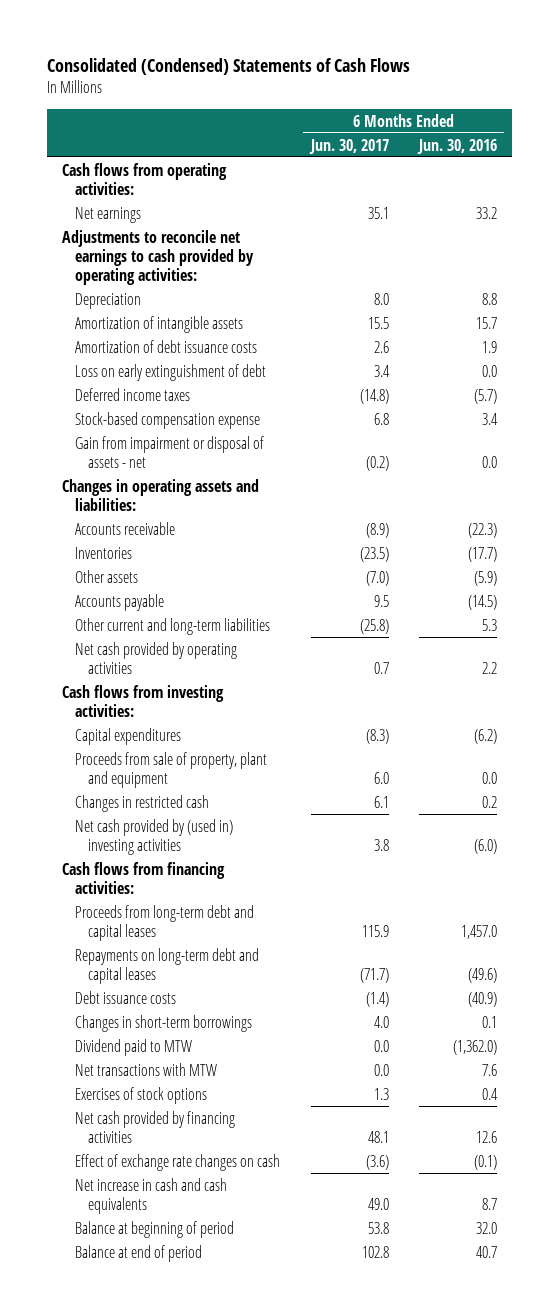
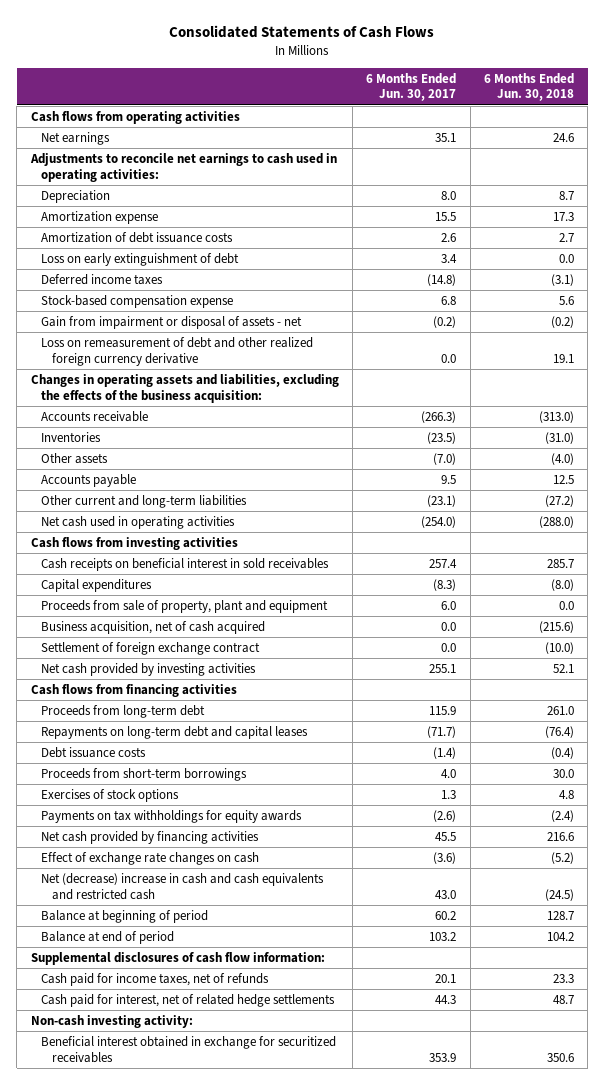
[47,57,411,75] Consolidated (Condensed) Statements of Cash Flows -> [169,25,435,39] Consolidated Statements of Cash Flows
[416,138,497,154] Jun. 30, 2016 -> none
none -> [483,72,574,102] 6 Months Ended Jun. 30, 2018
[62,162,228,195] Cash flows from operating activities: -> [30,111,240,125] Cash flows from operating activities
[62,229,255,285] Adjustments to reconcile net earnings to cash provided by operating activities: -> [29,153,337,182] Adjustments to reconcile net earnings to cash used in operating activities:
[75,315,244,333] Amortization of intangible assets -> [41,211,159,225] Amortization expense
none -> [41,337,314,366] Loss on remeasurement of debt and other realized foreign currency derivative
[62,478,260,511] Changes in operating assets and liabilities: -> [30,374,339,403] Changes in operating assets and liabilities, excluding the effects of the business acquisition:
[365,522,389,538] (8.9) -> [421,411,457,424] (266.3)
[359,618,389,634] (25.8) -> [427,495,457,508] (23.1)
[75,641,238,674] Net cash provided by operating activities -> [41,516,236,530] Net cash used in operating activities
[373,661,389,674] 0.7 -> [421,516,457,529] (254.0)
[62,684,225,717] Cash flows from investing activities: -> [30,537,238,551] Cash flows from investing activities
none -> [41,558,330,572] Cash receipts on beneficial interest in sold receivables
[75,794,210,812] Changes in restricted cash -> none
none -> [41,621,266,635] Business acquisition, net of cash acquired
none -> [41,642,261,656] Settlement of foreign exchange contract
[75,818,234,855] Net cash provided by (used in) investing activities -> [41,663,257,677] Net cash provided by investing activities
[373,838,389,851] 3.8 -> [429,664,457,674] 255.1
[62,861,226,894] Cash flows from financing activities: -> [30,684,237,698] Cash flows from financing activities
[75,904,255,941] Proceeds from long-term debt and capital leases -> [41,705,206,719] Proceeds from long-term debt
[75,1014,253,1032] Changes in short-term borrowings -> none
[75,1038,193,1056] Dividend paid to MTW -> none
[75,1062,218,1076] Net transactions with MTW -> none
none -> [41,768,248,782] Proceeds from short-term borrowings
none -> [41,810,303,824] Payments on tax withholdings for equity awards
[367,1130,389,1143] 48.1 -> [435,832,457,842] 45.5
[75,1177,228,1214] Net increase in cash and cash equivalents -> [41,873,325,900] Net (decrease) increase in cash and cash equivalents and restricted cash
[367,1197,389,1210] 49.0 -> [435,889,457,899] 43.0
[367,1221,389,1234] 53.8 -> [435,911,457,921] 60.2
[361,1245,389,1258] 102.8 -> [429,932,457,942] 103.2
none -> [30,952,325,966] Supplemental disclosures of cash flow information:
none -> [41,973,270,987] Cash paid for income taxes, net of refunds
none -> [41,994,336,1008] Cash paid for interest, net of related hedge settlements
none -> [30,1015,193,1029] Non-cash investing activity:
none -> [41,1036,337,1063] Beneficial interest obtained in exchange for securitized receivables

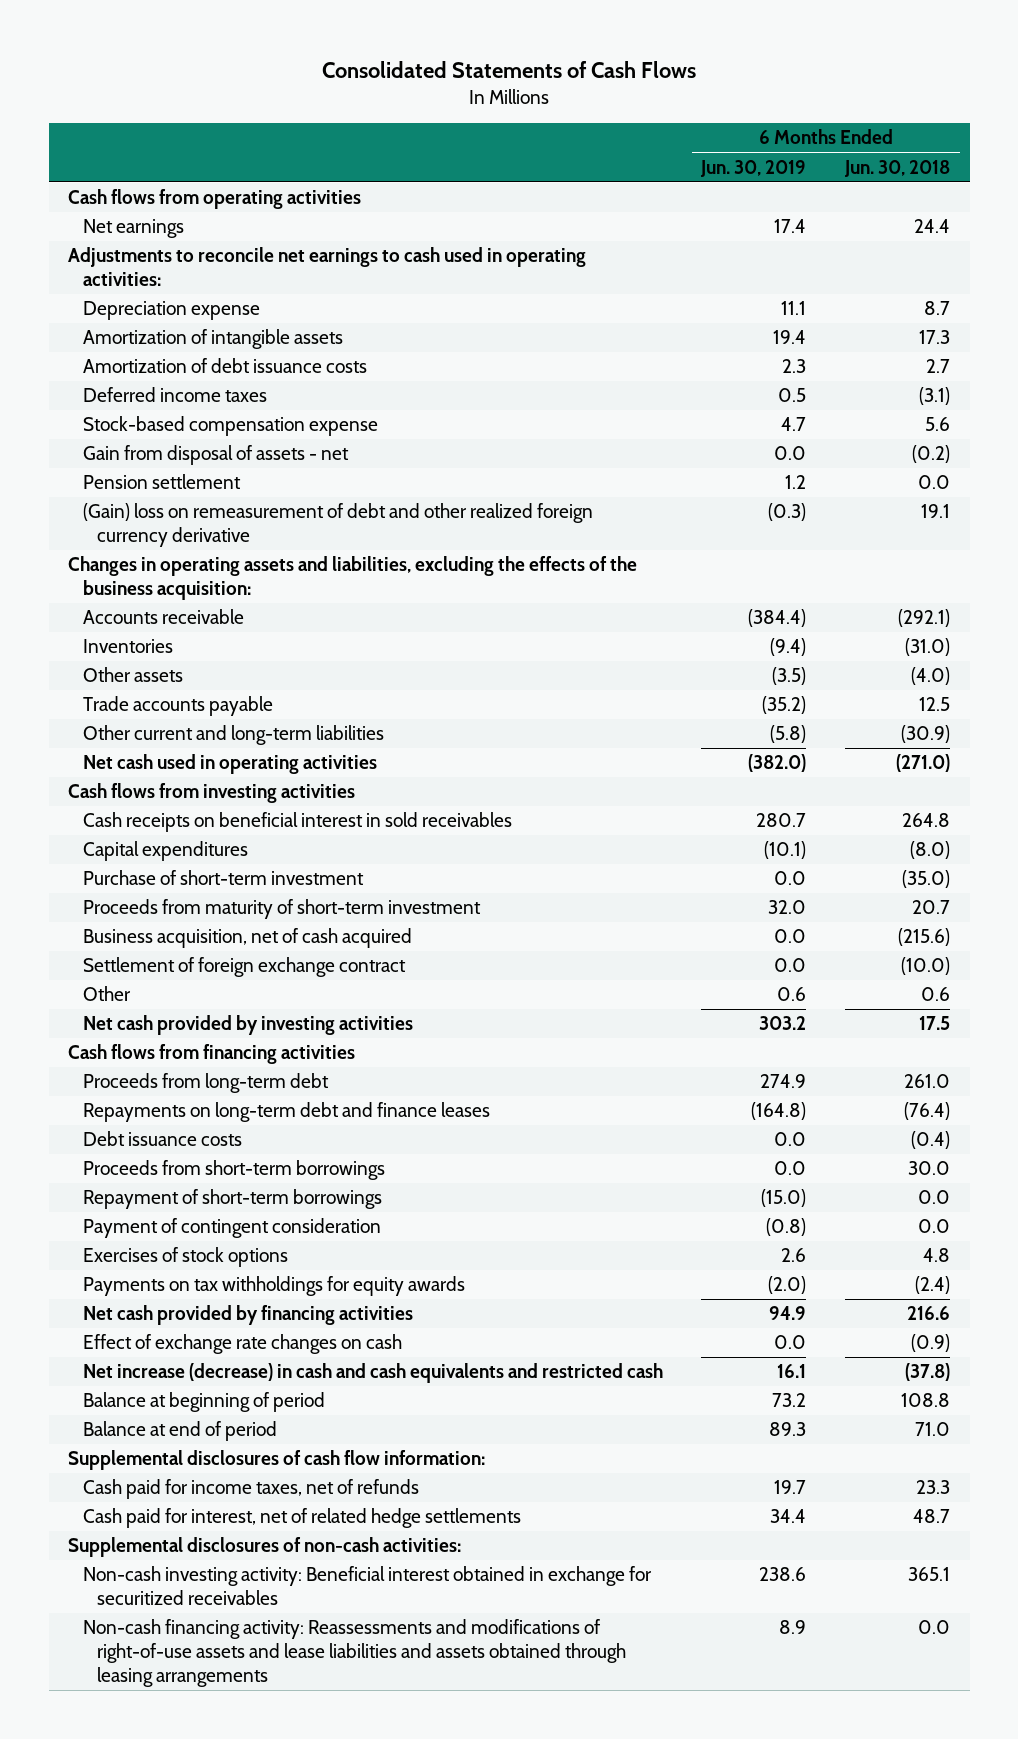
[366,72,457,102] 6 Months Ended Jun. 30, 2017 -> none
none -> [700,159,807,177] Jun. 30, 2019
[552,133,574,143] 24.6 -> [914,219,951,234] 24.4
[41,190,111,204] Depreciation -> [82,301,260,321] Depreciation expense
[41,211,159,225] Amortization expense -> [82,329,343,350] Amortization of intangible assets
[41,253,240,267] Loss on early extinguishment of debt -> none
[41,316,303,330] Gain from impairment or disposal of assets - net -> [82,445,349,466] Gain from disposal of assets - net
none -> [82,474,241,490] Pension settlement
[41,337,314,366] Loss on remeasurement of debt and other realized foreign currency derivative -> [82,503,593,548] (Gain) loss on remeasurement of debt and other realized foreign currency derivative
[538,411,574,424] (313.0) -> [898,609,951,628] (292.1)
[41,474,137,488] Accounts payable -> [82,696,273,717] Trade accounts payable
[544,495,574,508] (27.2) -> [901,725,951,744] (30.9)
[538,516,574,529] (288.0) -> [896,754,951,773] (271.0)
[546,559,574,569] 285.7 -> [902,813,951,828] 264.8
[41,600,329,614] Proceeds from sale of property, plant and equipment -> none
none -> [82,870,364,886] Purchase of short-term investment
none -> [82,899,481,920] Proceeds from maturity of short-term investment
none -> [82,986,131,1002] Other
[552,664,574,674] 52.1 -> [919,1016,951,1031] 17.5
[41,726,309,740] Repayments on long-term debt and capital leases -> [82,1102,490,1123] Repayments on long-term debt and finance leases
none -> [82,1189,382,1210] Repayment of short-term borrowings
none -> [82,1218,381,1239] Payment of contingent consideration
[550,852,574,865] (5.2) -> [911,1334,951,1353] (0.9)
[41,873,325,900] Net (decrease) increase in cash and cash equivalents and restricted cash -> [82,1363,663,1384] Net increase (decrease) in cash and cash equivalents and restricted cash
[544,888,574,901] (24.5) -> [905,1363,951,1382] (37.8)
[546,911,574,921] 128.7 -> [901,1393,951,1408] 108.8
[546,932,574,942] 104.2 -> [915,1422,951,1437] 71.0
[30,1015,193,1029] Non-cash investing activity: -> none
none -> [68,1537,462,1558] Supplemental disclosures of non-cash activities:
[41,1036,337,1063] Beneficial interest obtained in exchange for securitized receivables -> [82,1566,652,1606] Non-cash investing activity: Beneficial interest obtained in exchange for securitized receivables
[546,1052,574,1062] 350.6 -> [908,1567,951,1582] 365.1
none -> [82,1619,627,1688] Non-cash financing activity: Reassessments and modifications of right-of-use assets and lease liabilities and assets obtained through leasing arrangements

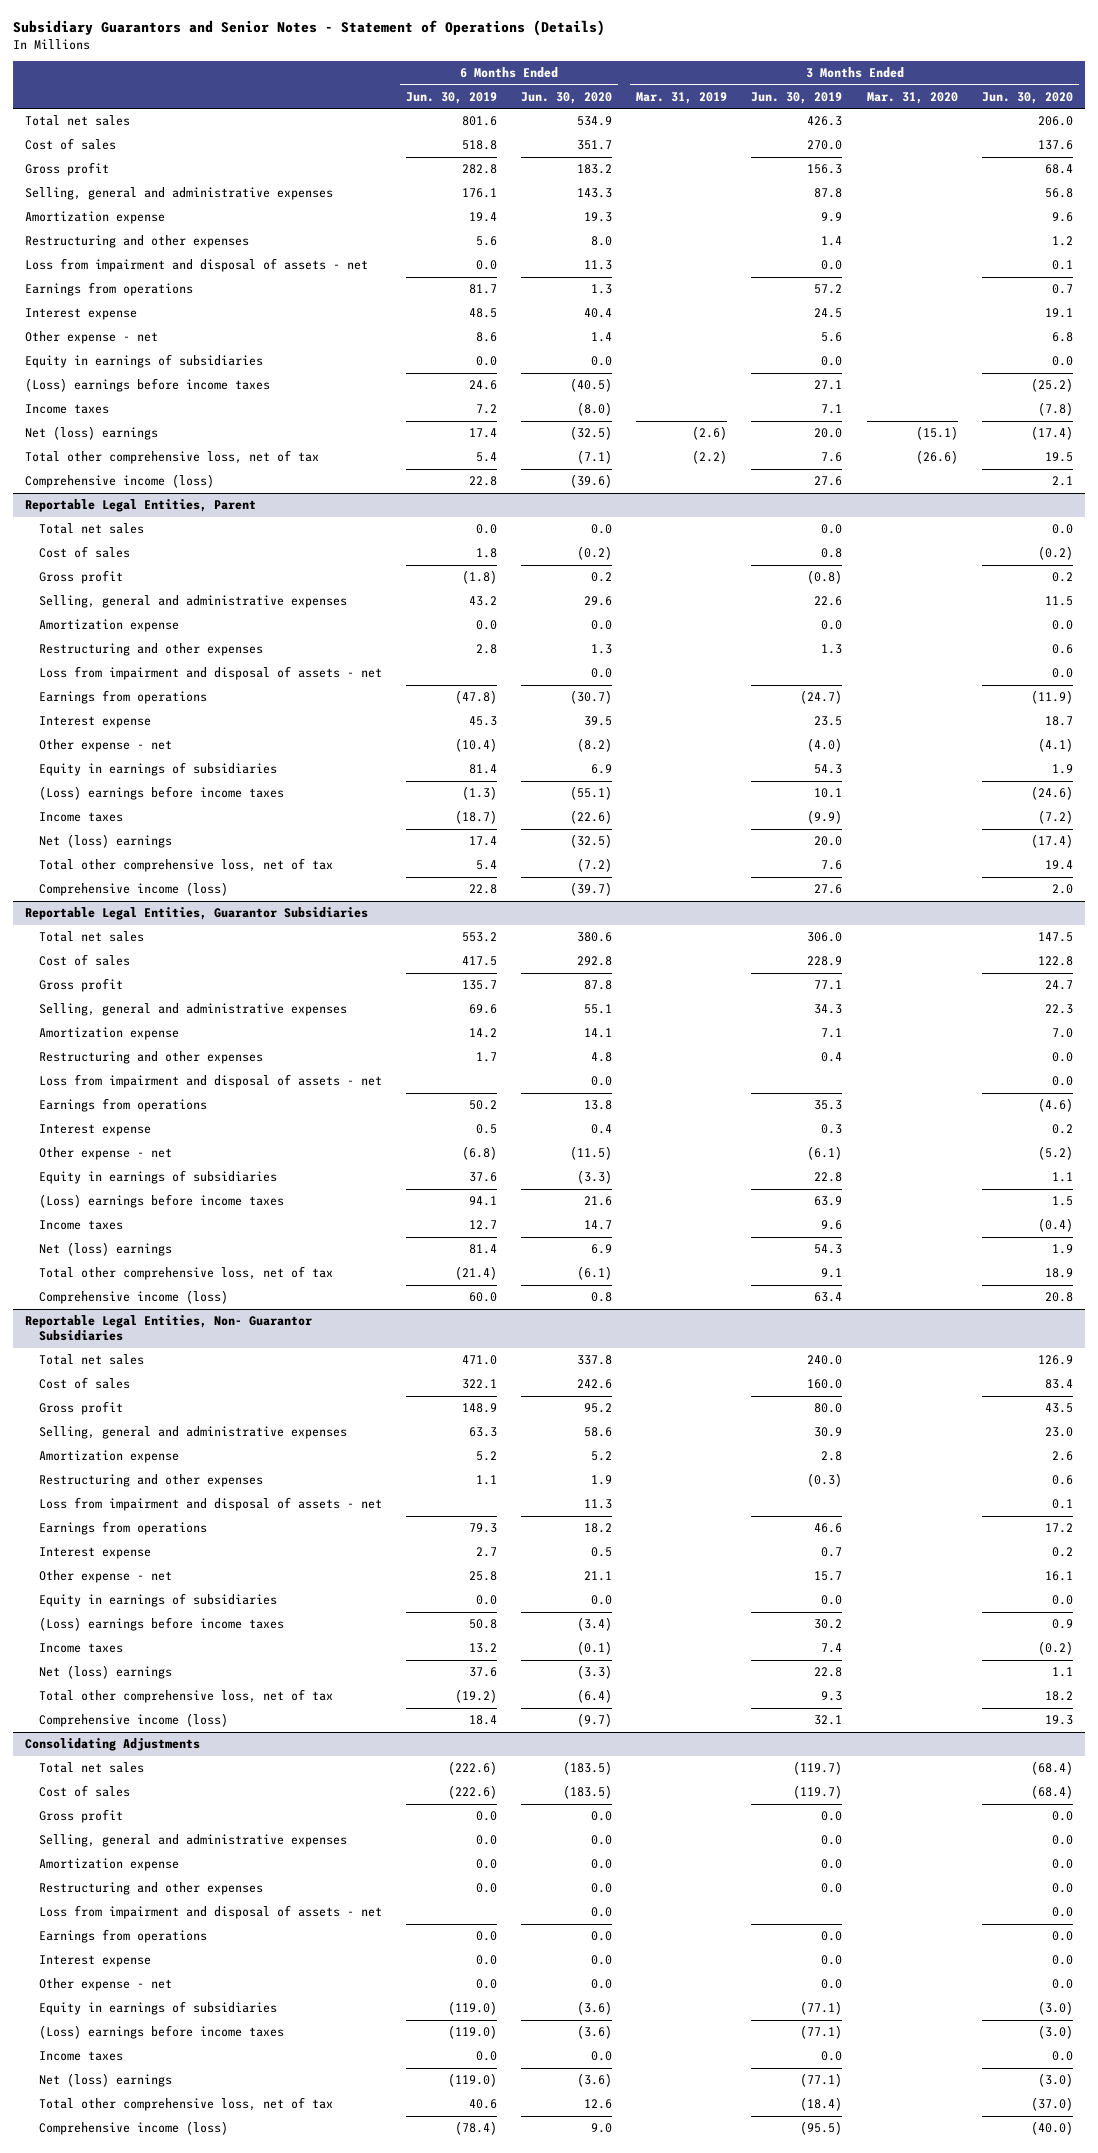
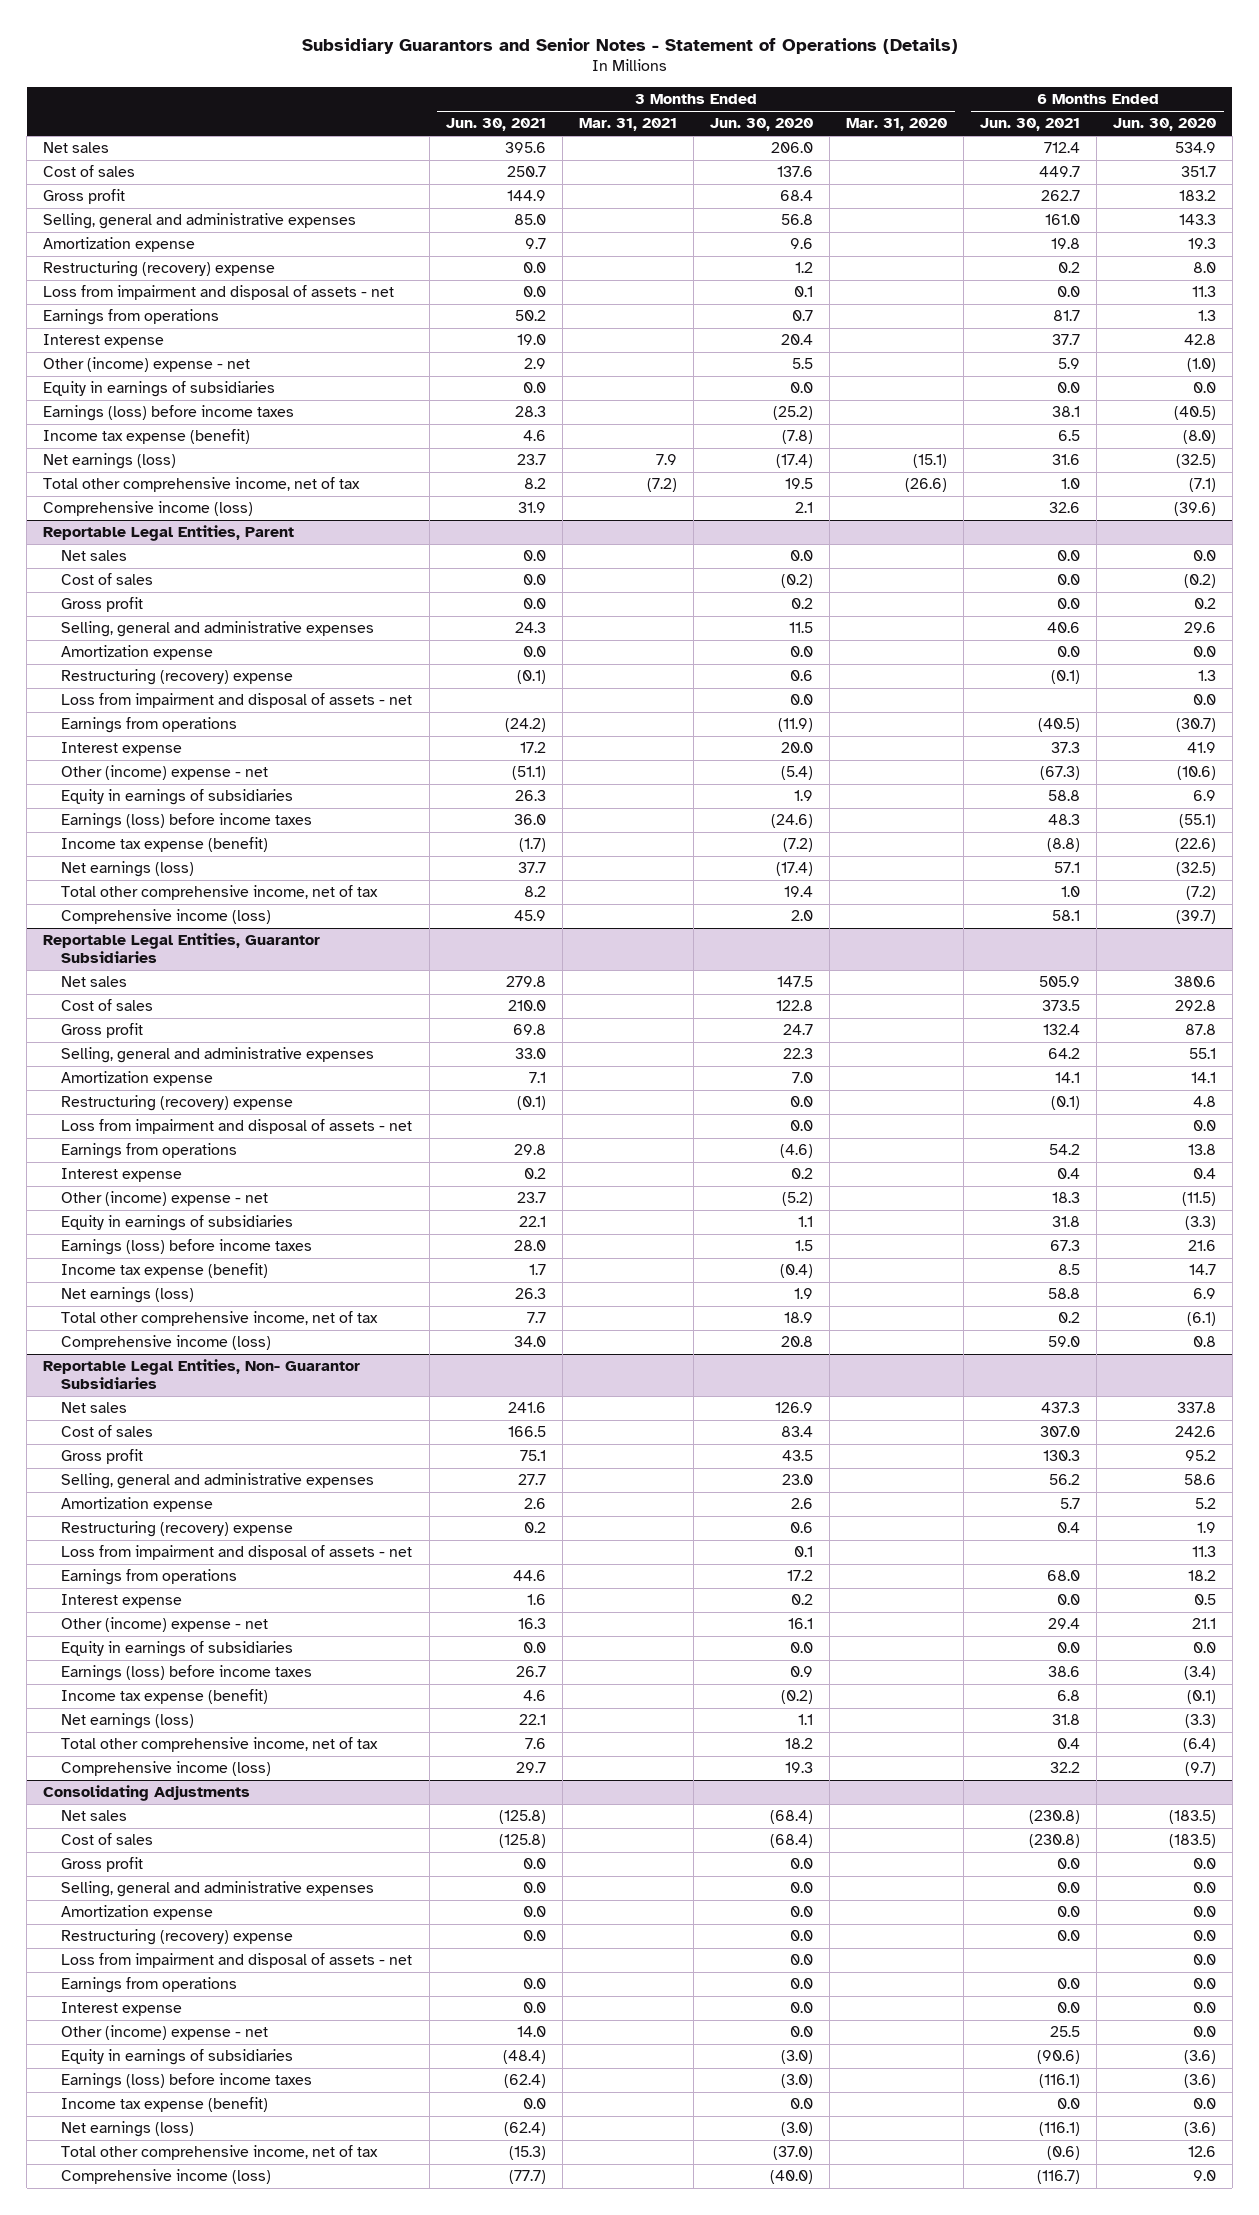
[406,91,498,104] Jun. 30, 2019 -> none
[636,91,728,104] Mar. 31, 2019 -> none
[751,91,843,104] Jun. 30, 2019 -> none
none -> [445,118,546,132] Jun. 30, 2021
none -> [578,118,677,132] Mar. 31, 2021
none -> [979,118,1080,132] Jun. 30, 2021
[25,115,131,127] Total net sales -> [43,142,110,154] Net sales
[25,235,250,249] Restructuring and other expenses -> [43,261,276,278] Restructuring (recovery) expense
[584,308,613,319] 40.4 -> [1183,334,1216,346] 42.8
[1044,308,1073,319] 19.1 -> [780,334,813,346] 20.4
[25,331,159,345] Other expense - net -> [43,357,251,373] Other (income) expense - net
[591,332,613,343] 1.4 -> [1186,358,1216,373] (1.0)
[1051,332,1073,343] 6.8 -> [791,358,813,370] 5.5
[25,378,271,393] (Loss) earnings before income taxes -> [43,405,295,422] Earnings (loss) before income taxes
[25,404,110,415] Income taxes -> [43,429,251,445] Income tax expense (benefit)
[25,426,159,441] Net (loss) earnings -> [43,453,177,470] Net earnings (loss)
[25,450,320,465] Total other comprehensive loss, net of tax -> [43,477,361,493] Total other comprehensive income, net of tax
[38,523,144,535] Total net sales -> [61,550,128,562] Net sales
[38,643,263,657] Restructuring and other expenses -> [61,669,294,686] Restructuring (recovery) expense
[584,716,613,727] 39.5 -> [1186,742,1216,754] 41.9
[1044,716,1073,727] 18.7 -> [780,742,813,754] 20.0
[38,739,172,753] Other expense - net -> [61,765,269,781] Other (income) expense - net
[577,738,613,753] (8.2) -> [1176,766,1216,781] (10.6)
[1037,738,1073,753] (4.1) -> [780,766,813,781] (5.4)
[38,786,284,801] (Loss) earnings before income taxes -> [61,813,313,830] Earnings (loss) before income taxes
[38,812,123,823] Income taxes -> [61,837,269,853] Income tax expense (benefit)
[38,834,172,849] Net (loss) earnings -> [61,861,195,878] Net earnings (loss)
[38,858,333,873] Total other comprehensive loss, net of tax -> [61,885,379,901] Total other comprehensive income, net of tax
[38,931,144,943] Total net sales -> [61,976,128,988] Net sales
[38,1051,263,1065] Restructuring and other expenses -> [61,1095,294,1112] Restructuring (recovery) expense
[38,1147,172,1161] Other expense - net -> [61,1191,269,1207] Other (income) expense - net
[38,1194,284,1209] (Loss) earnings before income taxes -> [61,1239,313,1256] Earnings (loss) before income taxes
[38,1220,123,1231] Income taxes -> [61,1263,269,1279] Income tax expense (benefit)
[38,1242,172,1257] Net (loss) earnings -> [61,1287,195,1304] Net earnings (loss)
[38,1266,333,1281] Total other comprehensive loss, net of tax -> [61,1311,379,1327] Total other comprehensive income, net of tax
[38,1354,144,1366] Total net sales -> [61,1402,128,1414] Net sales
[38,1474,263,1488] Restructuring and other expenses -> [61,1521,294,1538] Restructuring (recovery) expense
[38,1570,172,1584] Other expense - net -> [61,1617,269,1633] Other (income) expense - net
[38,1617,284,1632] (Loss) earnings before income taxes -> [61,1665,313,1682] Earnings (loss) before income taxes
[38,1643,123,1654] Income taxes -> [61,1689,269,1705] Income tax expense (benefit)
[38,1665,172,1680] Net (loss) earnings -> [61,1713,195,1730] Net earnings (loss)
[38,1689,333,1704] Total other comprehensive loss, net of tax -> [61,1737,379,1753] Total other comprehensive income, net of tax
[38,1762,144,1774] Total net sales -> [61,1810,128,1822] Net sales
[38,1882,263,1896] Restructuring and other expenses -> [61,1929,294,1946] Restructuring (recovery) expense
[38,1978,172,1992] Other expense - net -> [61,2025,269,2041] Other (income) expense - net
[38,2025,284,2040] (Loss) earnings before income taxes -> [61,2073,313,2090] Earnings (loss) before income taxes
[38,2051,123,2062] Income taxes -> [61,2097,269,2113] Income tax expense (benefit)
[38,2073,172,2088] Net (loss) earnings -> [61,2121,195,2138] Net earnings (loss)
[38,2097,333,2112] Total other comprehensive loss, net of tax -> [61,2145,379,2161] Total other comprehensive income, net of tax

